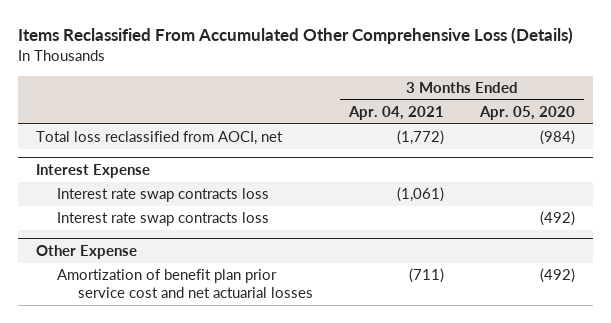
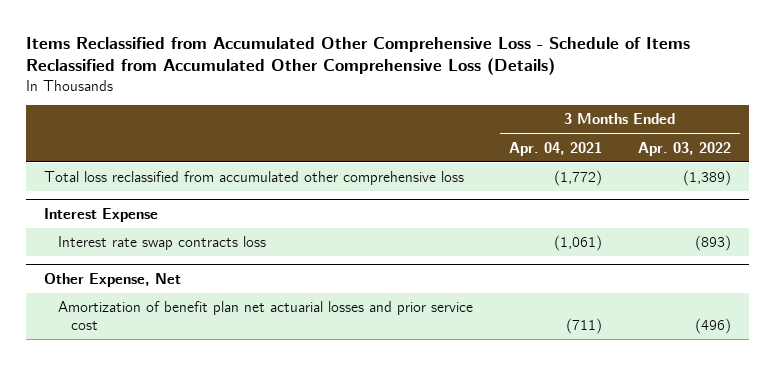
[17,26,573,44] Items Reclassified From Accumulated Other Comprehensive Loss (Details) -> [26,36,691,76] Items Reclassified from Accumulated Other Comprehensive Loss - Schedule of Items Reclassified from Accumulated Other Comprehensive Loss (Details)
[479,106,576,121] Apr. 05, 2020 -> none
none -> [637,141,731,156] Apr. 03, 2022
[35,131,283,146] Total loss reclassified from AOCI, net -> [44,171,465,186] Total loss reclassified from accumulated other comprehensive loss
[56,212,269,227] Interest rate swap contracts loss -> none
[35,245,137,260] Other Expense -> [44,273,182,288] Other Expense, Net
[56,269,314,299] Amortization of benefit plan prior service cost and net actuarial losses -> [57,301,473,331] Amortization of benefit plan net actuarial losses and prior service cost

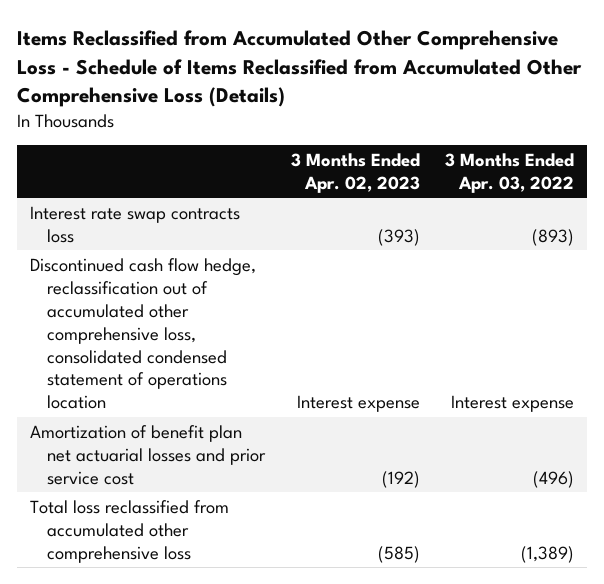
[508,141,602,156] Apr. 04, 2021 -> none
none -> [290,152,420,193] 3 Months Ended Apr. 02, 2023
[44,208,159,223] Interest Expense -> none
[44,273,182,288] Other Expense, Net -> none
none -> [29,257,256,410] Discontinued cash flow hedge, reclassification out of accumulated other comprehensive loss, consolidated condensed statement of operations location
[44,171,465,186] Total loss reclassified from accumulated other comprehensive loss -> [29,499,229,563] Total loss reclassified from accumulated other comprehensive loss

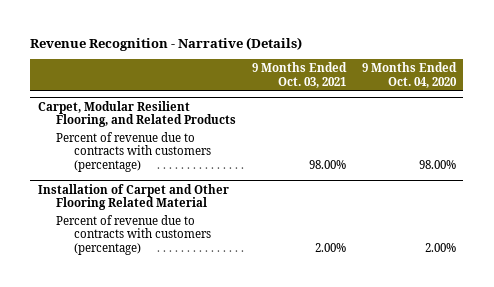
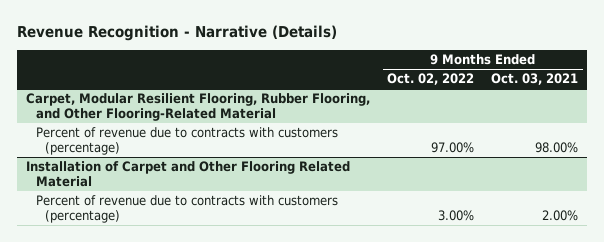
[361,62,457,88] 9 Months Ended Oct. 04, 2020 -> none
none -> [387,73,475,86] Oct. 02, 2022
[38,100,237,128] Carpet, Modular Resilient Flooring, and Related Products -> [25,93,370,122] Carpet, Modular Resilient Flooring, Rubber Flooring, and Other Flooring-Related Material

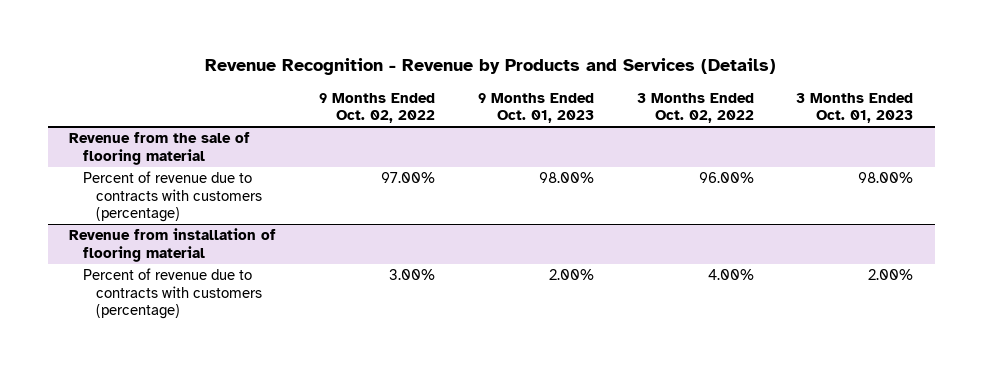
[17,25,338,42] Revenue Recognition - Narrative (Details) -> [205,58,777,76] Revenue Recognition - Revenue by Products and Services (Details)
[491,73,579,86] Oct. 03, 2021 -> none
none -> [477,92,594,124] 9 Months Ended Oct. 01, 2023
none -> [636,92,754,124] 3 Months Ended Oct. 02, 2022
none -> [796,92,914,124] 3 Months Ended Oct. 01, 2023
[25,93,370,122] Carpet, Modular Resilient Flooring, Rubber Flooring, and Other Flooring-Related Material -> none
none -> [69,132,251,165] Revenue from the sale of flooring material
[25,161,350,188] Installation of Carpet and Other Flooring Related Material -> [69,228,277,262] Revenue from installation of flooring material

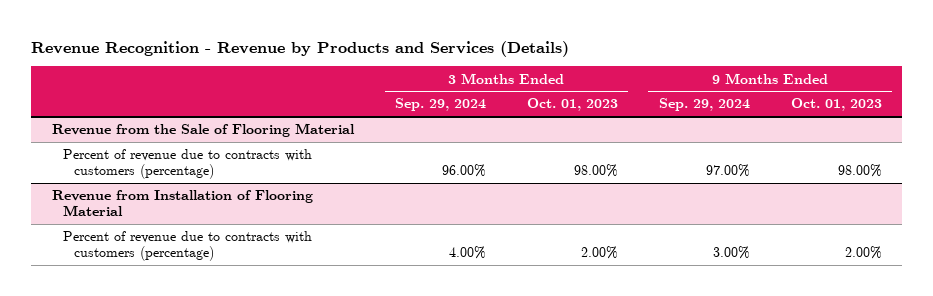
[319,92,436,124] 9 Months Ended Oct. 02, 2022 -> none
[636,92,754,124] 3 Months Ended Oct. 02, 2022 -> none
none -> [394,98,486,112] Sep. 29, 2024
none -> [658,98,750,112] Sep. 29, 2024
[69,132,251,165] Revenue from the sale of flooring material -> [51,123,355,138] Revenue from the Sale of Flooring Material
[69,228,277,262] Revenue from installation of flooring material -> [51,190,313,217] Revenue from Installation of Flooring Material

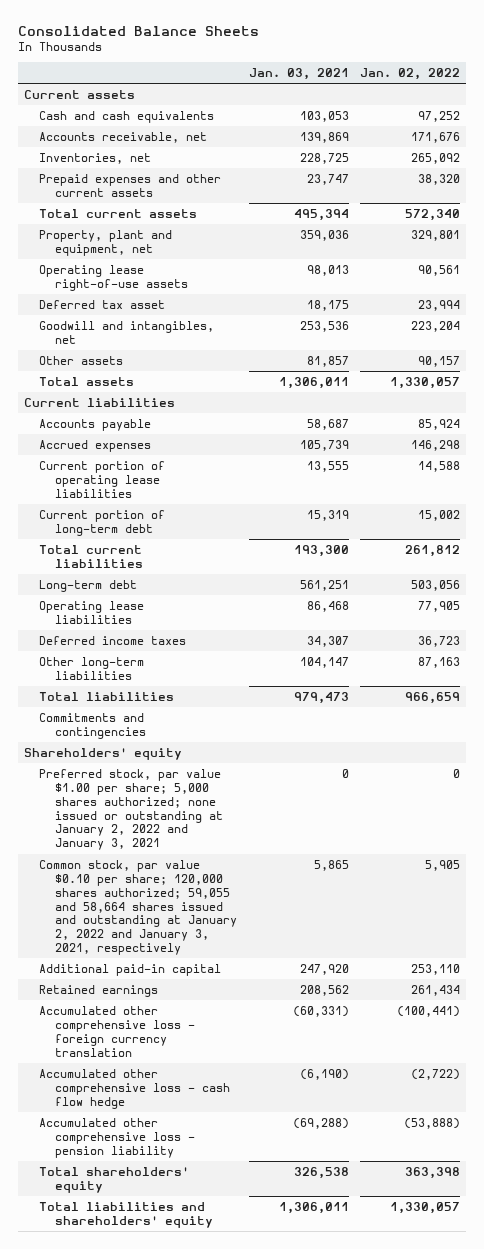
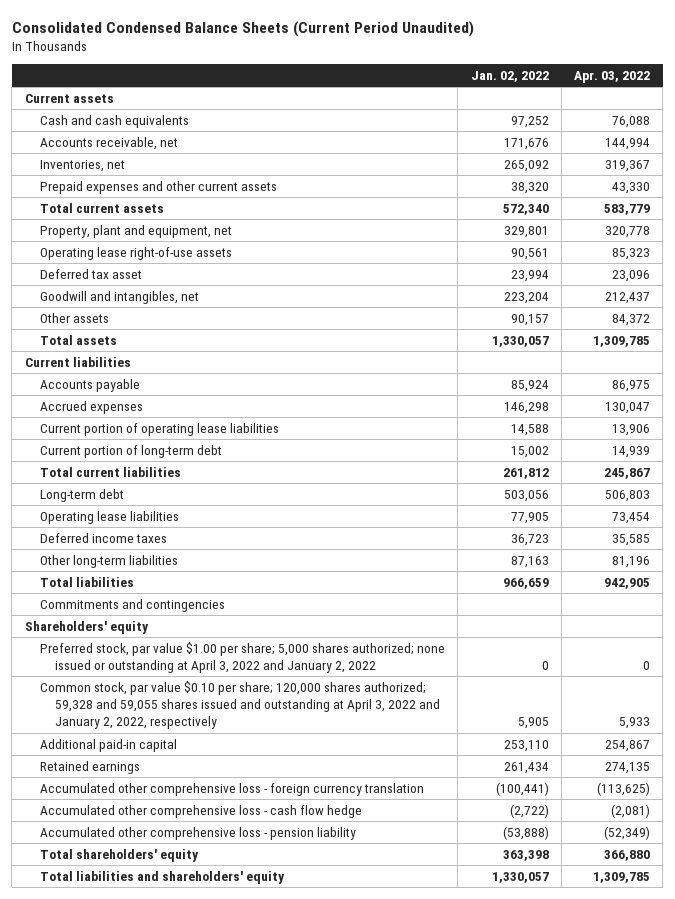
[18,25,260,36] Consolidated Balance Sheets -> [11,20,474,37] Consolidated Condensed Balance Sheets (Current Period Unaudited)
[248,68,349,81] Jan. 03, 2021 -> none
none -> [574,70,651,83] Apr. 03, 2022
[39,768,223,851] Preferred stock, par value $1.00 per share; 5,000 shares authorized; none issued or outstanding at January 2, 2022 and January 3, 2021 -> [39,641,445,674] Preferred stock, par value $1.00 per share; 5,000 shares authorized; none issued or outstanding at April 3, 2022 and January 2, 2022
[39,859,237,956] Common stock, par value $0.10 per share; 120,000 shares authorized; 59,055 and 58,664 shares issued and outstanding at January 2, 2022 and January 3, 2021, respectively -> [39,680,441,730] Common stock, par value $0.10 per share; 120,000 shares authorized; 59,328 and 59,055 shares issued and outstanding at April 3, 2022 and January 2, 2022, respectively

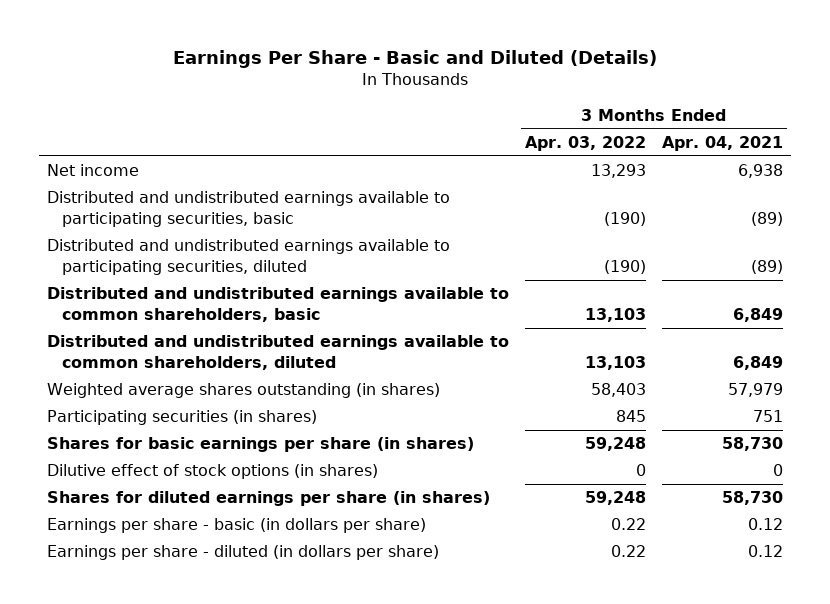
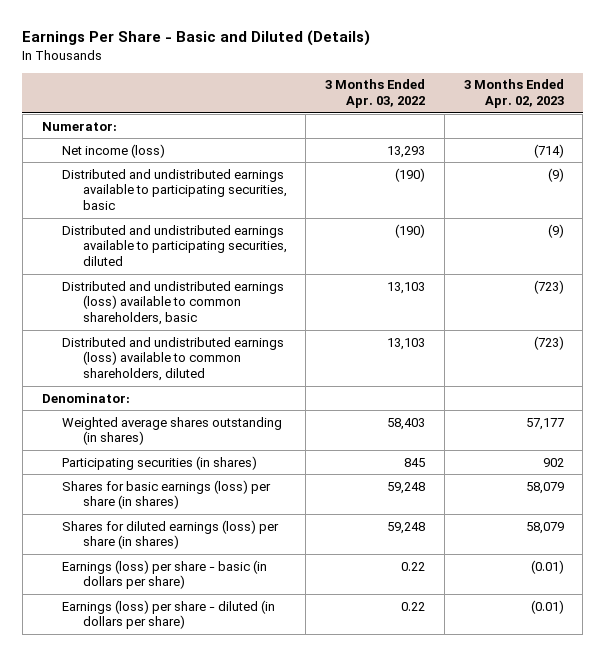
[661,135,783,151] Apr. 04, 2021 -> none
none -> [463,79,564,109] 3 Months Ended Apr. 02, 2023
none -> [41,121,117,131] Numerator:
[47,164,140,177] Net income -> [62,143,166,158] Net income (loss)
[47,287,510,322] Distributed and undistributed earnings available to common shareholders, basic -> [62,280,285,326] Distributed and undistributed earnings (loss) available to common shareholders, basic
[47,335,510,370] Distributed and undistributed earnings available to common shareholders, diluted -> [62,336,285,382] Distributed and undistributed earnings (loss) available to common shareholders, diluted
none -> [41,392,130,403] Denominator:
[47,464,379,480] Dilutive effect of stock options (in shares) -> none
[47,437,475,453] Shares for basic earnings per share (in shares) -> [62,479,272,510] Shares for basic earnings (loss) per share (in shares)
[47,491,491,507] Shares for diluted earnings per share (in shares) -> [62,519,280,550] Shares for diluted earnings (loss) per share (in shares)
[47,518,427,534] Earnings per share - basic (in dollars per share) -> [62,559,268,590] Earnings (loss) per share - basic (in dollars per share)
[47,545,440,561] Earnings per share - diluted (in dollars per share) -> [62,599,276,630] Earnings (loss) per share - diluted (in dollars per share)

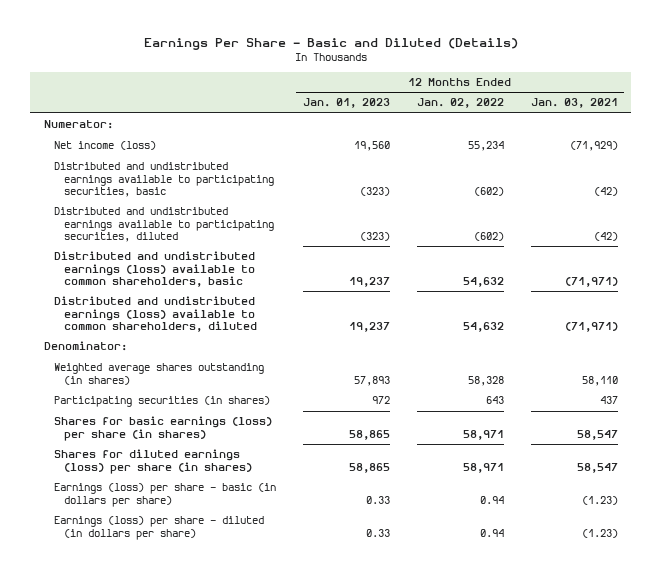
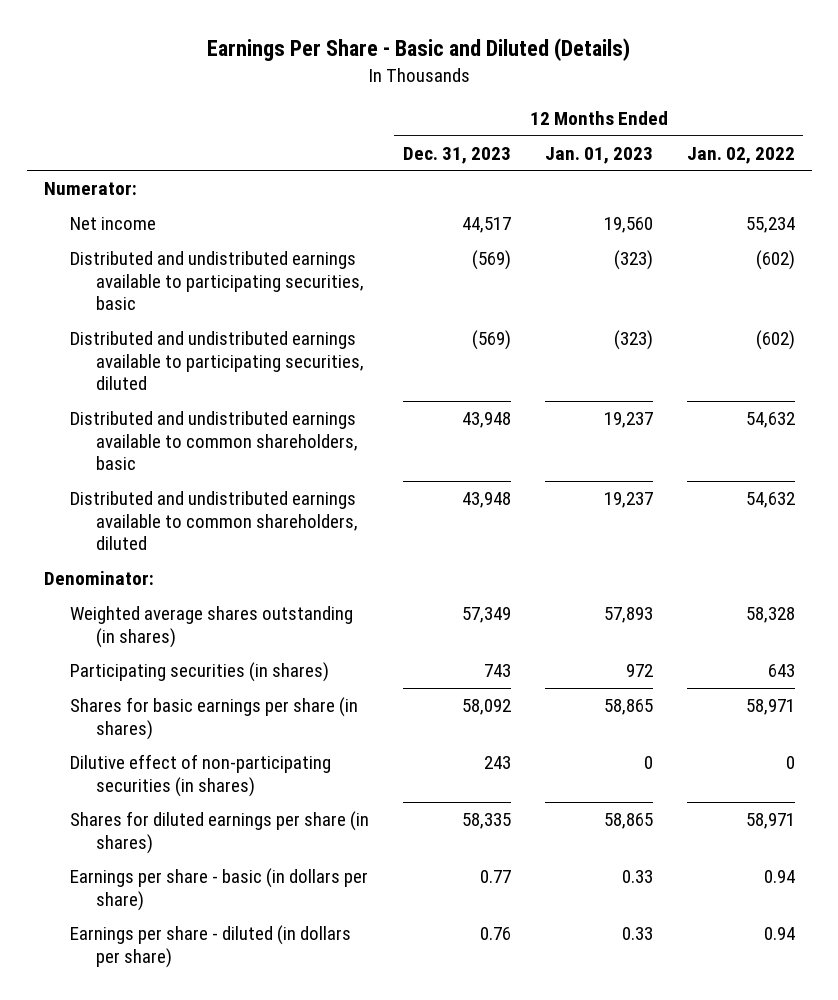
[530,98,618,109] Jan. 03, 2021 -> none
none -> [402,146,511,164] Dec. 31, 2023
[53,141,156,151] Net income (loss) -> [69,217,156,231] Net income
[53,251,256,287] Distributed and undistributed earnings (loss) available to common shareholders, basic -> [69,411,358,470] Distributed and undistributed earnings available to common shareholders, basic
[53,296,258,332] Distributed and undistributed earnings (loss) available to common shareholders, diluted -> [69,491,358,550] Distributed and undistributed earnings available to common shareholders, diluted
[53,416,272,441] Shares for basic earnings (loss) per share (in shares) -> [69,697,358,740] Shares for basic earnings per share (in shares)
none -> [69,754,331,797] Dilutive effect of non-participating securities (in shares)
[53,449,253,474] Shares for diluted earnings (loss) per share (in shares) -> [69,811,369,854] Shares for diluted earnings per share (in shares)
[53,483,276,507] Earnings (loss) per share - basic (in dollars per share) -> [69,868,368,911] Earnings per share - basic (in dollars per share)
[53,516,264,540] Earnings (loss) per share - diluted (in dollars per share) -> [69,925,351,968] Earnings per share - diluted (in dollars per share)

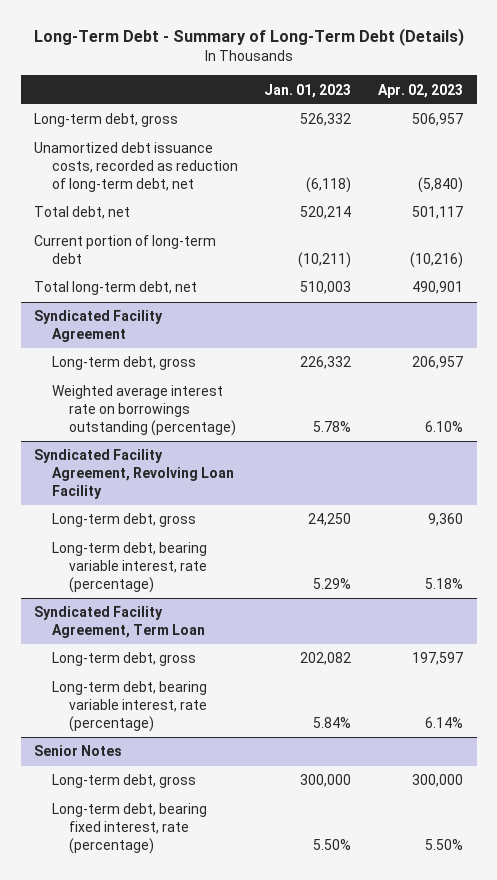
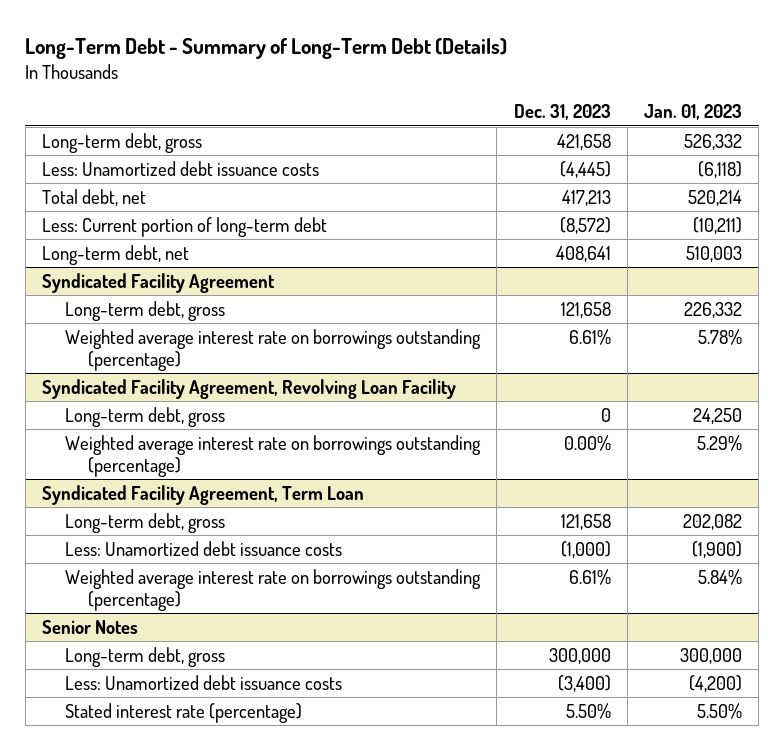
[378,83,464,98] Apr. 02, 2023 -> none
none -> [513,104,611,121] Dec. 31, 2023
[34,142,238,192] Unamortized debt issuance costs, recorded as reduction of long-term debt, net -> [42,160,320,176] Less: Unamortized debt issuance costs
[34,235,217,264] Current portion of long-term debt -> [42,216,328,237] Less: Current portion of long-term debt
[34,281,198,296] Total long-term debt, net -> [42,244,190,265] Long-term debt, net
[51,542,208,593] Long-term debt, bearing variable interest, rate (percentage) -> [65,434,482,477] Weighted average interest rate on borrowings outstanding (percentage)
none -> [65,540,343,556] Less: Unamortized debt issuance costs
[51,681,208,732] Long-term debt, bearing variable interest, rate (percentage) -> [65,568,482,611] Weighted average interest rate on borrowings outstanding (percentage)
[51,803,207,854] Long-term debt, bearing fixed interest, rate (percentage) -> none
none -> [65,674,343,690] Less: Unamortized debt issuance costs
none -> [65,702,303,723] Stated interest rate (percentage)

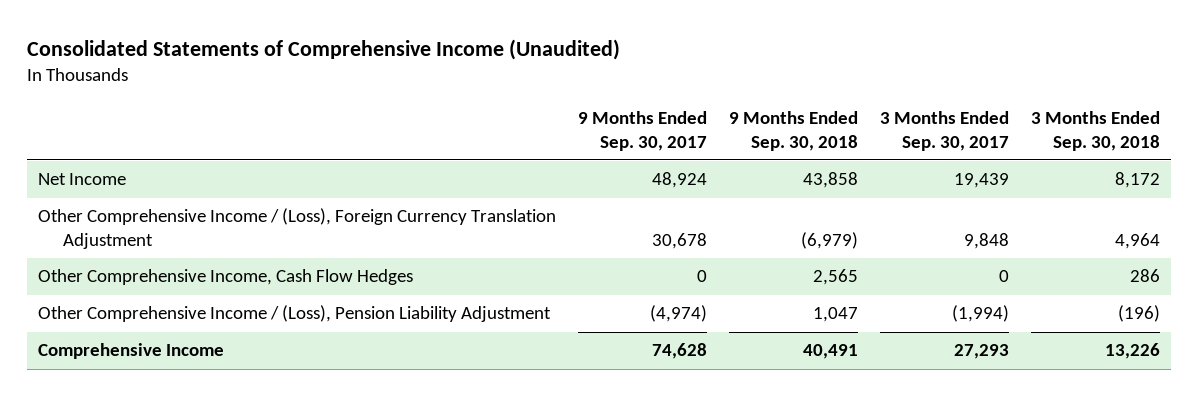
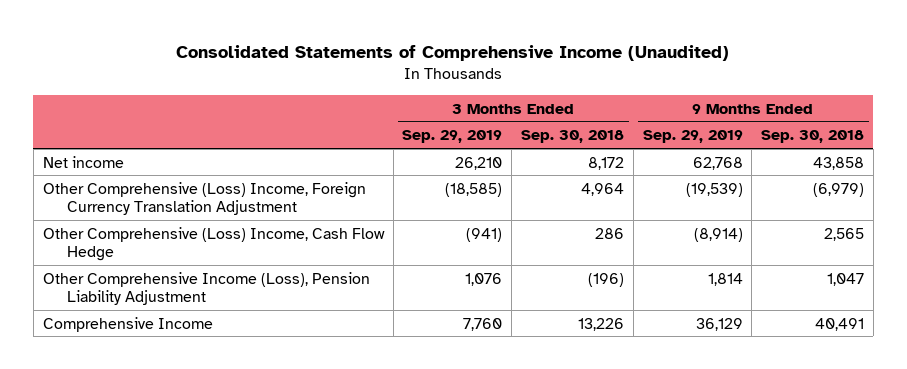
[577,111,707,151] 9 Months Ended Sep. 30, 2017 -> none
[879,111,1009,151] 3 Months Ended Sep. 30, 2017 -> none
none -> [402,130,503,144] Sep. 29, 2019
none -> [642,130,743,144] Sep. 29, 2019
[37,173,126,186] Net Income -> [42,155,124,168] Net income
[37,208,556,249] Other Comprehensive Income / (Loss), Foreign Currency Translation Adjustment -> [42,181,366,215] Other Comprehensive (Loss) Income, Foreign Currency Translation Adjustment
[37,269,413,286] Other Comprehensive Income, Cash Flow Hedges -> [42,226,385,261] Other Comprehensive (Loss) Income, Cash Flow Hedge
[37,305,551,323] Other Comprehensive Income / (Loss), Pension Liability Adjustment -> [42,271,370,305] Other Comprehensive Income (Loss), Pension Liability Adjustment

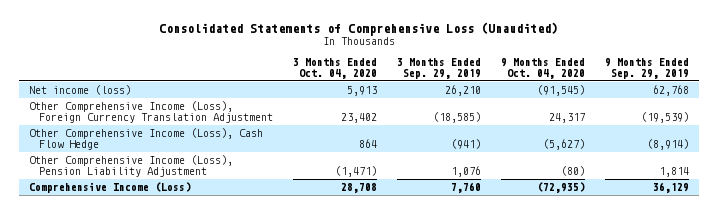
[176,45,730,62] Consolidated Statements of Comprehensive Income (Unaudited) -> [158,21,558,36] Consolidated Statements of Comprehensive Loss (Unaudited)
[520,130,624,144] Sep. 30, 2018 -> none
[761,130,865,144] Sep. 30, 2018 -> none
none -> [292,58,377,79] 3 Months Ended Oct. 04, 2020
none -> [500,58,585,79] 9 Months Ended Oct. 04, 2020
[42,155,124,168] Net income -> [28,85,131,96] Net income (loss)
[42,181,366,215] Other Comprehensive (Loss) Income, Foreign Currency Translation Adjustment -> [28,101,273,123] Other Comprehensive Income (Loss), Foreign Currency Translation Adjustment
[42,226,385,261] Other Comprehensive (Loss) Income, Cash Flow Hedge -> [28,128,263,150] Other Comprehensive Income (Loss), Cash Flow Hedge
[42,316,213,332] Comprehensive Income -> [28,182,191,194] Comprehensive Income (Loss)

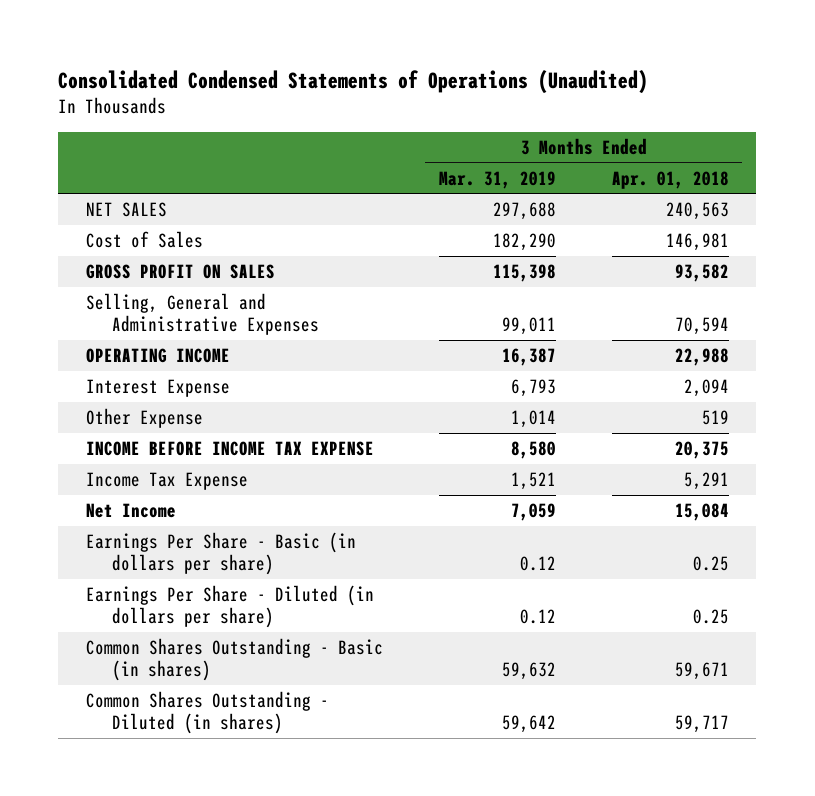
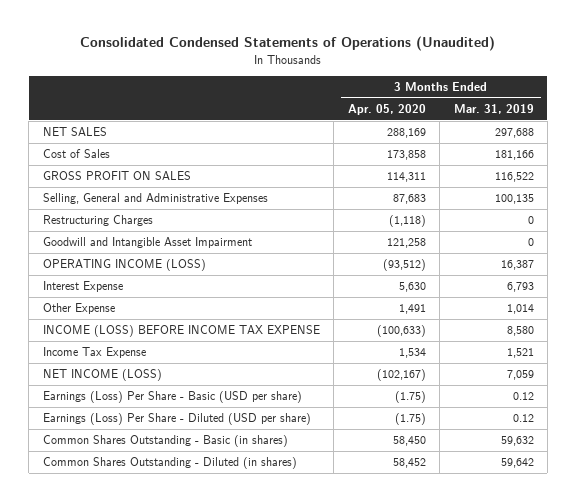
[611,170,729,189] Apr. 01, 2018 -> none
none -> [347,104,426,116] Apr. 05, 2020
[492,232,556,251] 182,290 -> [494,150,534,161] 181,166
[492,263,556,282] 115,398 -> [494,172,534,183] 116,522
[501,317,556,336] 99,011 -> [494,194,534,205] 100,135
none -> [42,215,153,227] Restructuring Charges
none -> [42,237,252,249] Goodwill and Intangible Asset Impairment
[85,347,230,363] OPERATING INCOME -> [42,259,206,272] OPERATING INCOME (LOSS)
[85,440,374,456] INCOME BEFORE INCOME TAX EXPENSE -> [42,325,320,338] INCOME (LOSS) BEFORE INCOME TAX EXPENSE
[85,502,176,518] Net Income -> [42,369,162,382] NET INCOME (LOSS)
[85,531,356,576] Earnings Per Share - Basic (in dollars per share) -> [42,391,302,404] Earnings (Loss) Per Share - Basic (USD per share)
[85,584,374,629] Earnings Per Share - Diluted (in dollars per share) -> [42,413,311,426] Earnings (Loss) Per Share - Diluted (USD per share)

